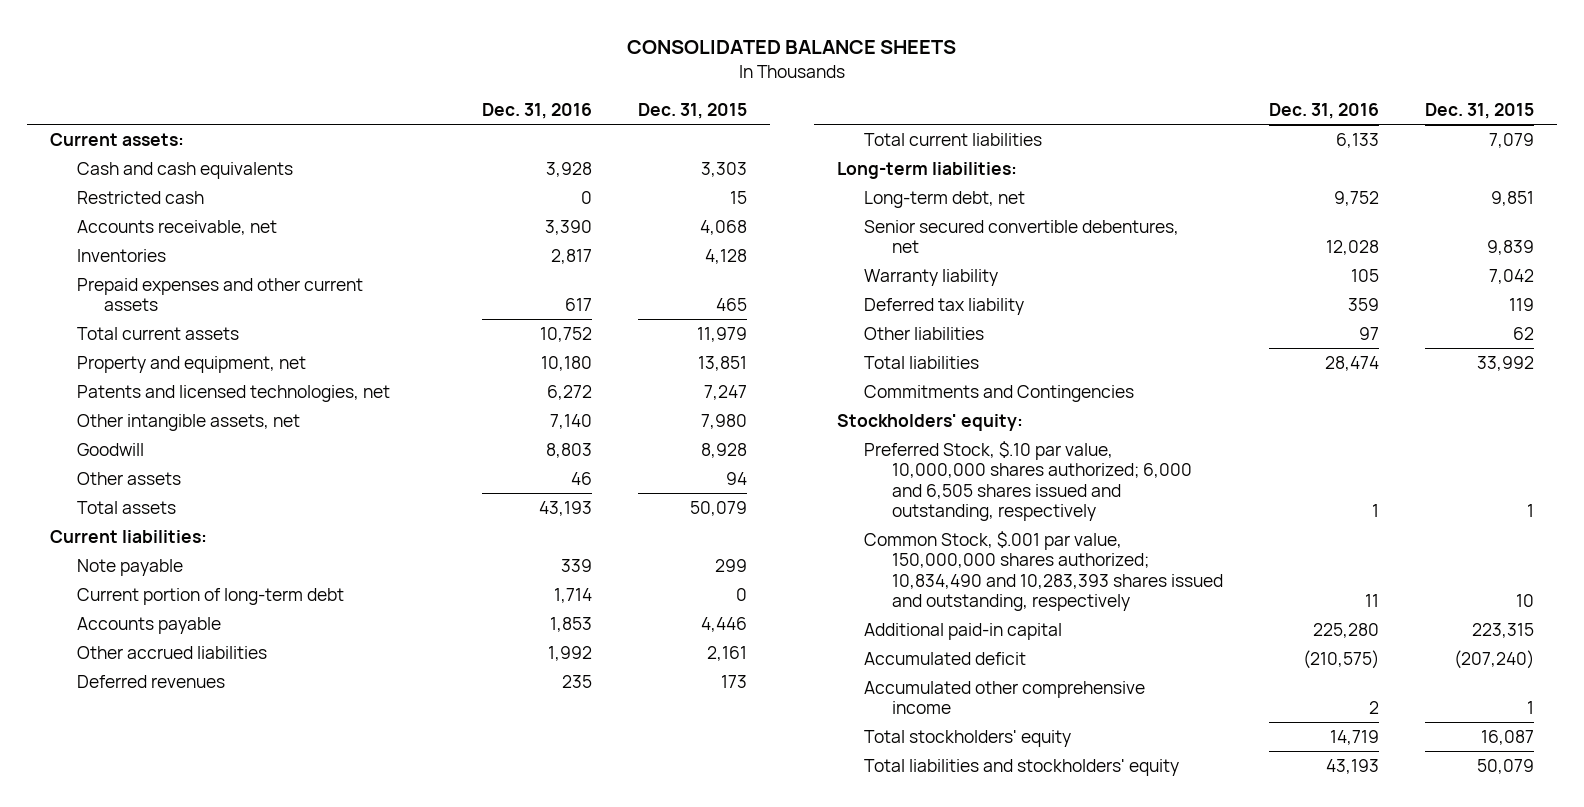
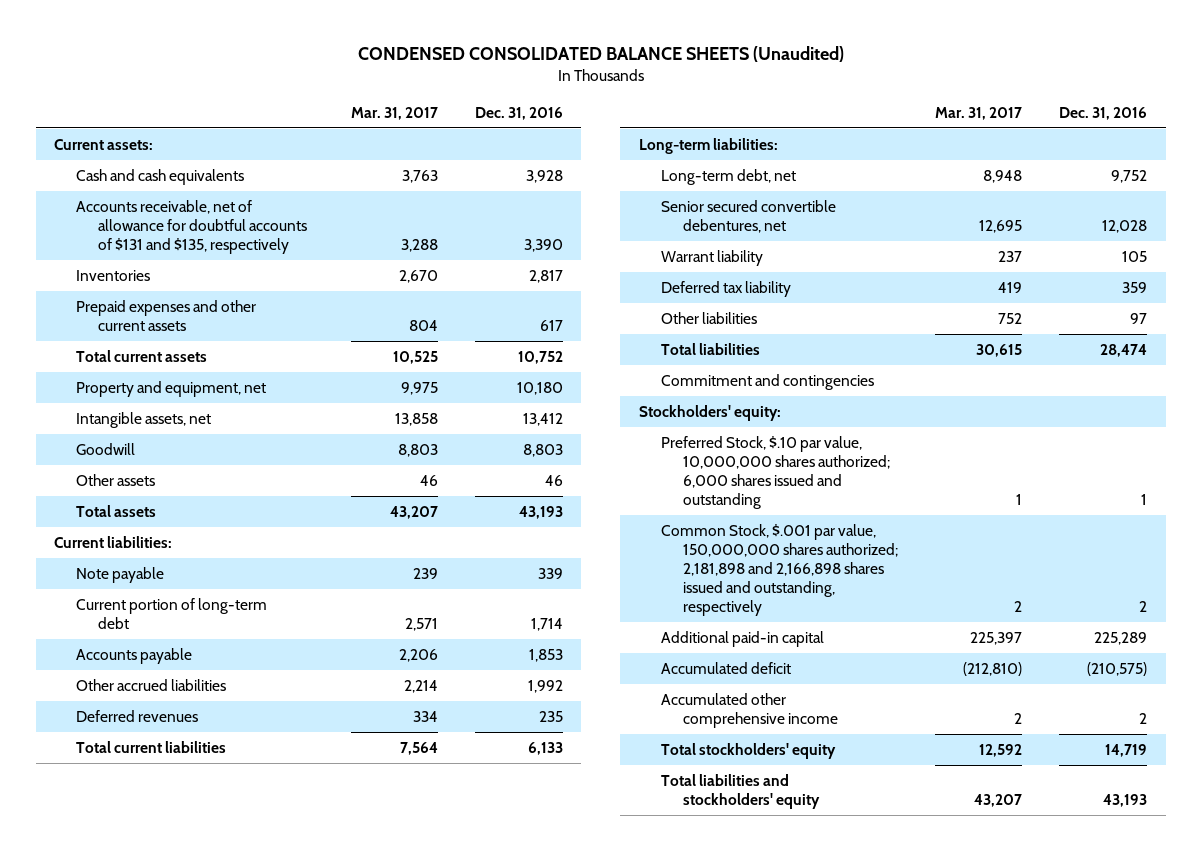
[627,40,957,55] CONSOLIDATED BALANCE SHEETS -> [357,46,844,63] CONDENSED CONSOLIDATED BALANCE SHEETS (Unaudited)
[637,103,747,120] Dec. 31, 2015 -> none
none -> [350,106,438,120] Mar. 31, 2017
[77,190,205,204] Restricted cash -> none
[77,219,278,235] Accounts receivable, net -> [76,199,308,254] Accounts receivable, net of allowance for doubtful accounts of $131 and $135, respectively
[77,384,391,402] Patents and licensed technologies, net -> none
[77,413,301,431] Other intangible assets, net -> [76,411,212,428] Intangible assets, net
[549,413,592,429] 7,140 -> [522,412,563,426] 13,412
[864,268,999,286] Warranty liability -> [660,249,763,266] Warrant liability
[864,384,1135,402] Commitments and Contingencies -> [660,373,874,390] Commitment and contingencies
[864,440,1192,521] Preferred Stock, $.10 par value, 10,000,000 shares authorized; 6,000 and 6,505 shares issued and outstanding, respectively -> [660,435,891,509] Preferred Stock, $.10 par value, 10,000,000 shares authorized; 6,000 shares issued and outstanding
[864,530,1223,611] Common Stock, $.001 par value, 150,000,000 shares authorized; 10,834,490 and 10,283,393 shares issued and outstanding, respectively -> [660,523,899,616] Common Stock, $.001 par value, 150,000,000 shares authorized; 2,181,898 and 2,166,898 shares issued and outstanding, respectively
[1364,593,1379,607] 11 -> [1139,600,1148,612] 2
[1312,622,1379,638] 225,280 -> [1094,631,1148,645] 225,289

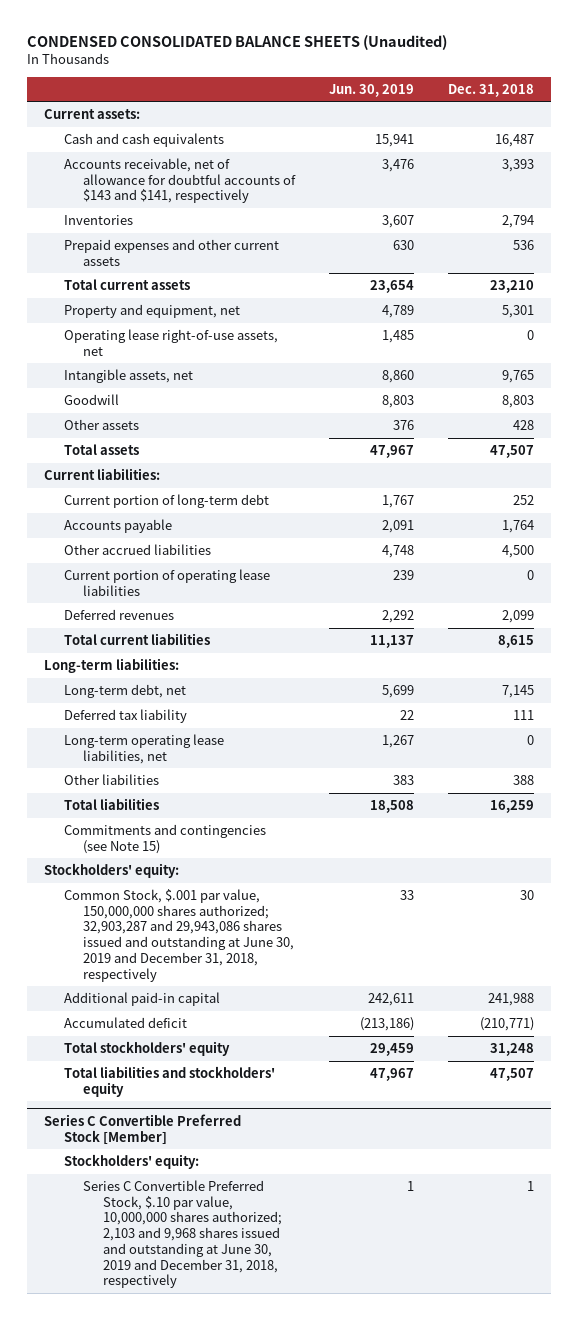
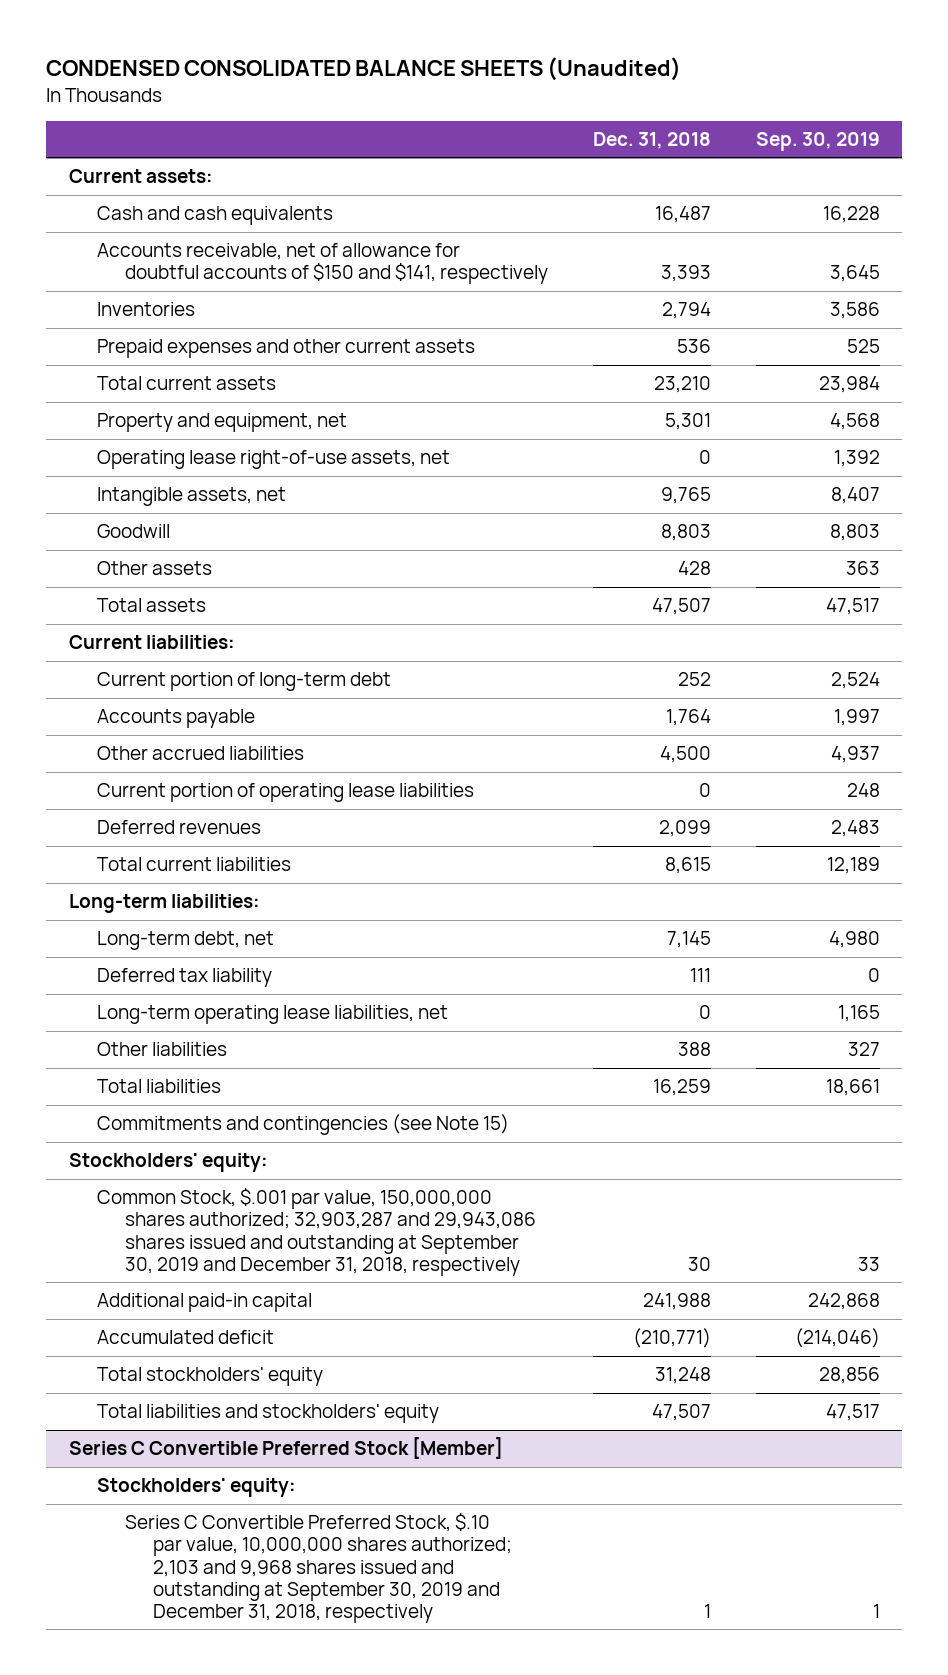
[329,83,415,97] Jun. 30, 2019 -> none
none -> [755,132,880,152] Sep. 30, 2019
[63,157,297,204] Accounts receivable, net of allowance for doubtful accounts of $143 and $141, respectively -> [96,243,548,285] Accounts receivable, net of allowance for doubtful accounts of $150 and $141, respectively
[63,888,295,982] Common Stock, $.001 par value, 150,000,000 shares authorized; 32,903,287 and 29,943,086 shares issued and outstanding at June 30, 2019 and December 31, 2018, respectively -> [96,1188,536,1276] Common Stock, $.001 par value, 150,000,000 shares authorized; 32,903,287 and 29,943,086 shares issued and outstanding at September 30, 2019 and December 31, 2018, respectively
[83,1179,282,1289] Series C Convertible Preferred Stock, $.10 par value, 10,000,000 shares authorized; 2,103 and 9,968 shares issued and outstanding at June 30, 2019 and December 31, 2018, respectively -> [124,1513,512,1623] Series C Convertible Preferred Stock, $.10 par value, 10,000,000 shares authorized; 2,103 and 9,968 shares issued and outstanding at September 30, 2019 and December 31, 2018, respectively

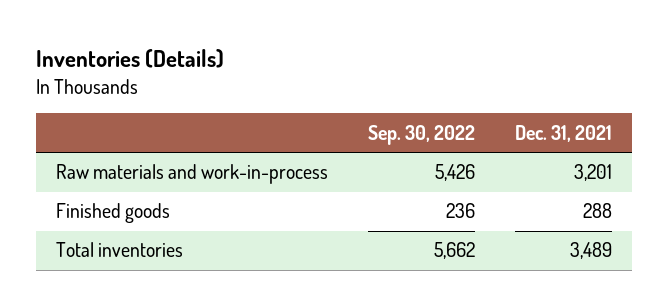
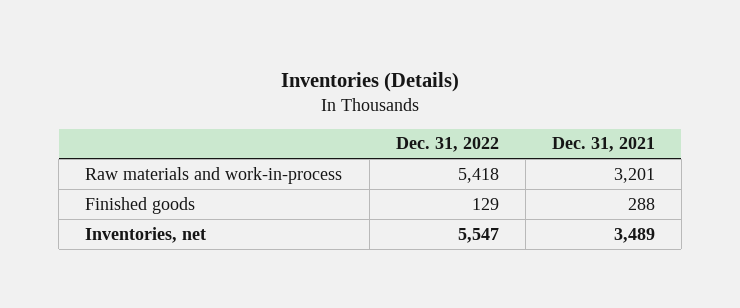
[368,124,476,145] Sep. 30, 2022 -> none
none -> [395,137,499,153] Dec. 31, 2022
[56,242,184,258] Total inventories -> [85,226,207,243] Inventories, net

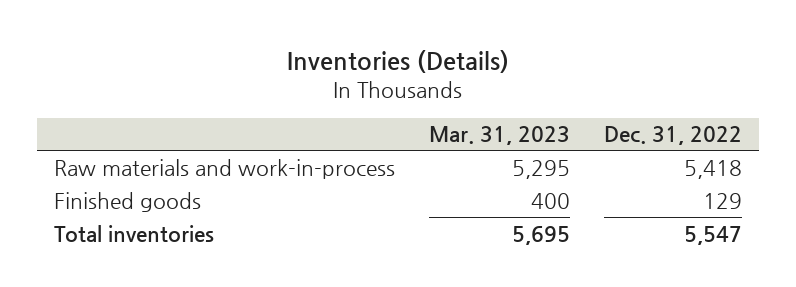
[551,137,655,153] Dec. 31, 2021 -> none
none -> [429,126,571,146] Mar. 31, 2023
[85,226,207,243] Inventories, net -> [53,224,214,242] Total inventories

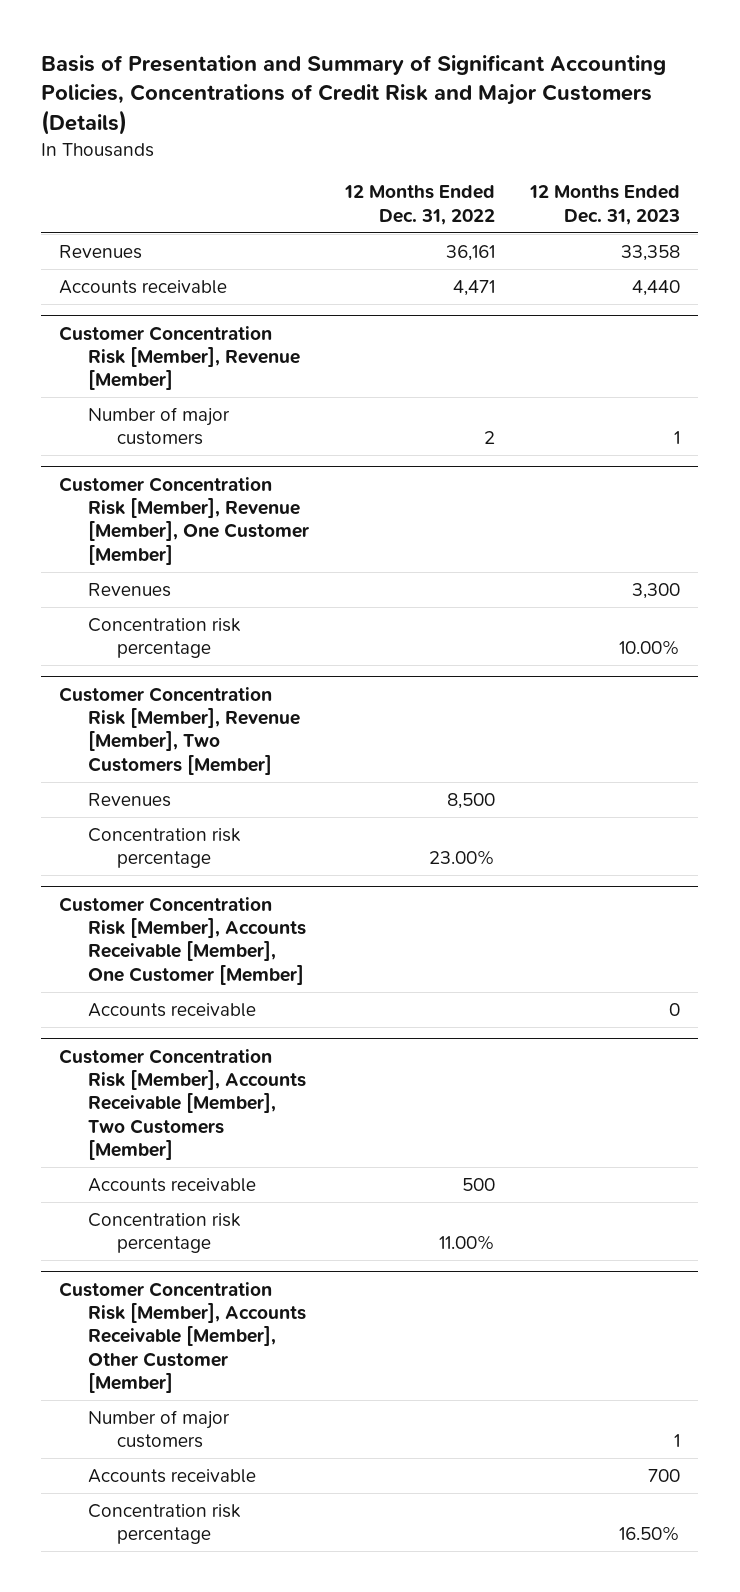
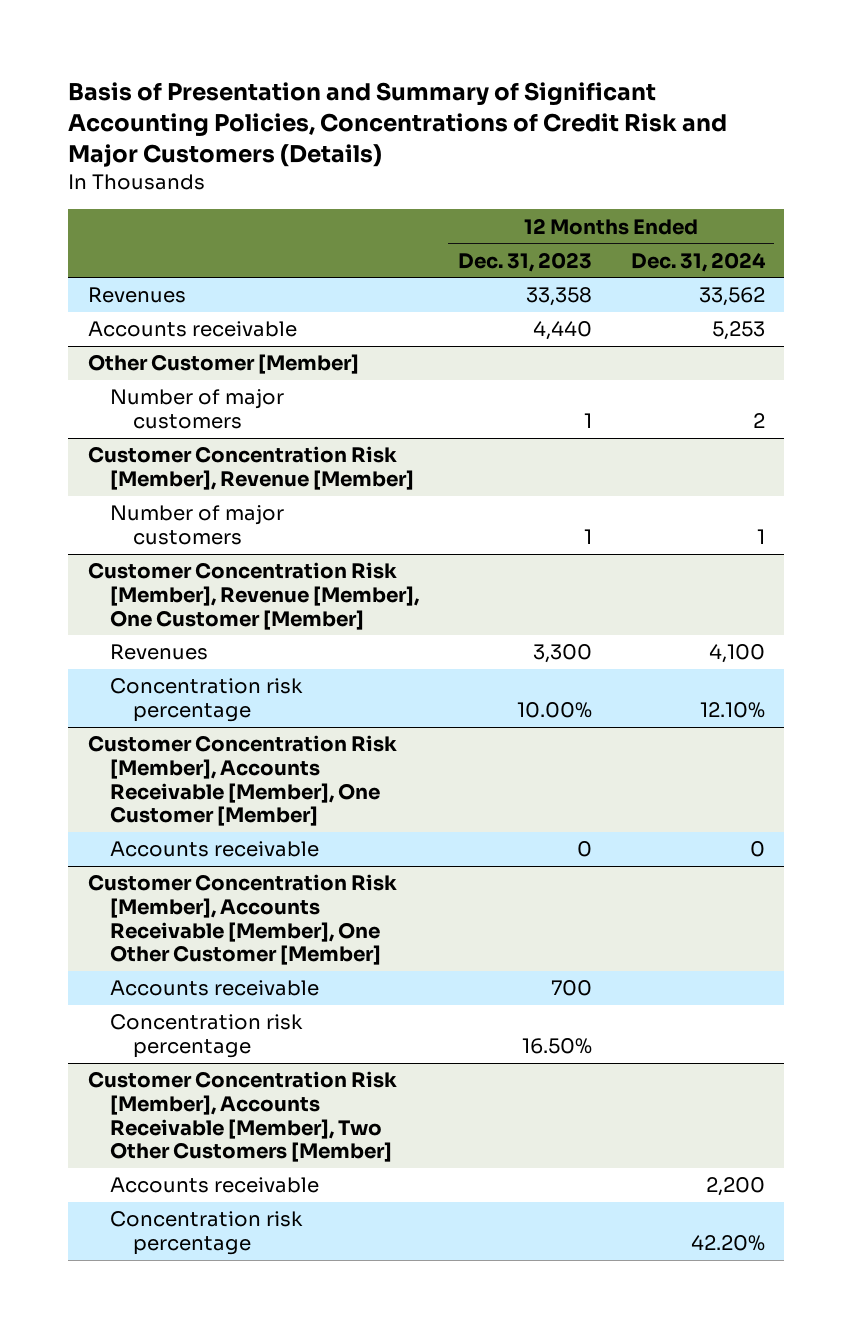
[343,185,495,225] 12 Months Ended Dec. 31, 2022 -> none
none -> [630,251,766,272] Dec. 31, 2024
none -> [87,354,359,375] Other Customer [Member]
none -> [110,389,285,429] Number of major customers
[59,686,300,775] Customer Concentration Risk [Member], Revenue [Member], Two Customers [Member] -> none
[87,792,171,807] Revenues -> none
[87,827,241,869] Concentration risk percentage -> none
[59,1048,306,1161] Customer Concentration Risk [Member], Accounts Receivable [Member], Two Customers [Member] -> none
[87,1177,256,1192] Accounts receivable -> none
[87,1212,241,1254] Concentration risk percentage -> none
[87,1409,230,1449] Number of major customers -> none
[59,1281,306,1394] Customer Concentration Risk [Member], Accounts Receivable [Member], Other Customer [Member] -> [87,874,397,966] Customer Concentration Risk [Member], Accounts Receivable [Member], One Other Customer [Member]
none -> [87,1071,397,1163] Customer Concentration Risk [Member], Accounts Receivable [Member], Two Other Customers [Member]
none -> [110,1177,320,1194] Accounts receivable
none -> [110,1211,304,1255] Concentration risk percentage

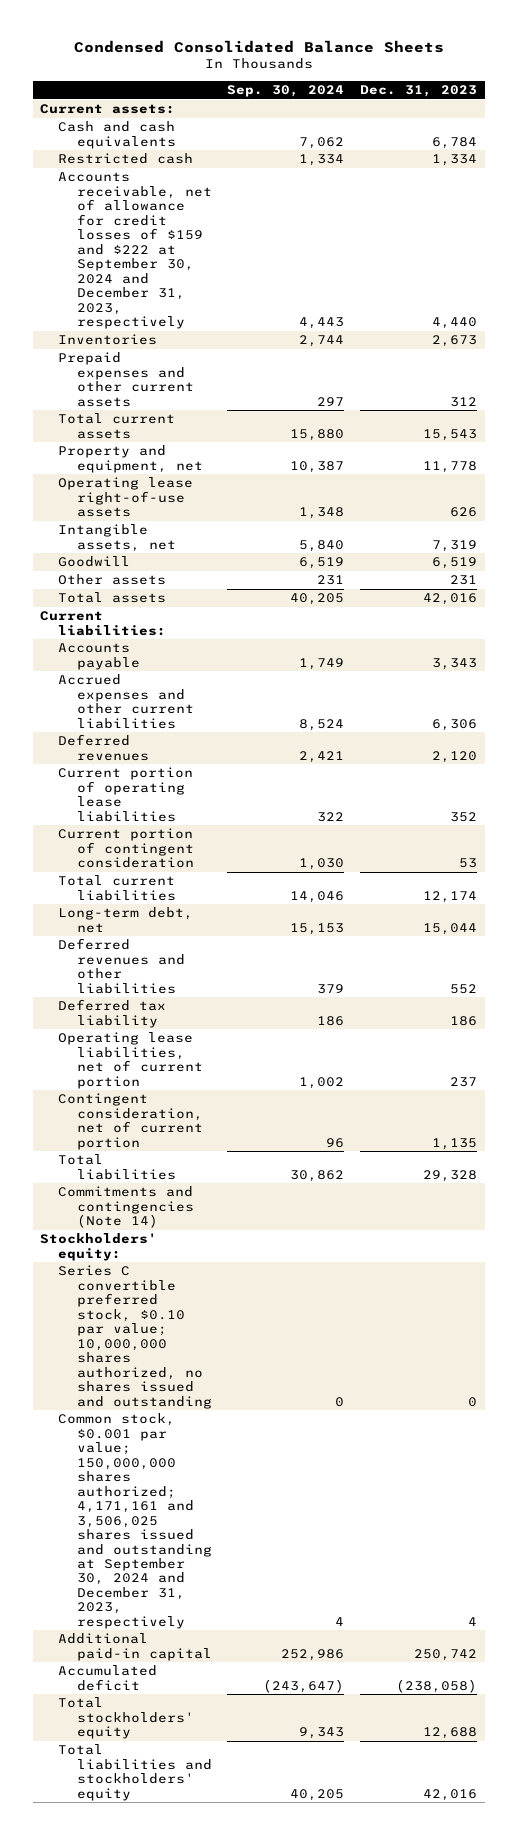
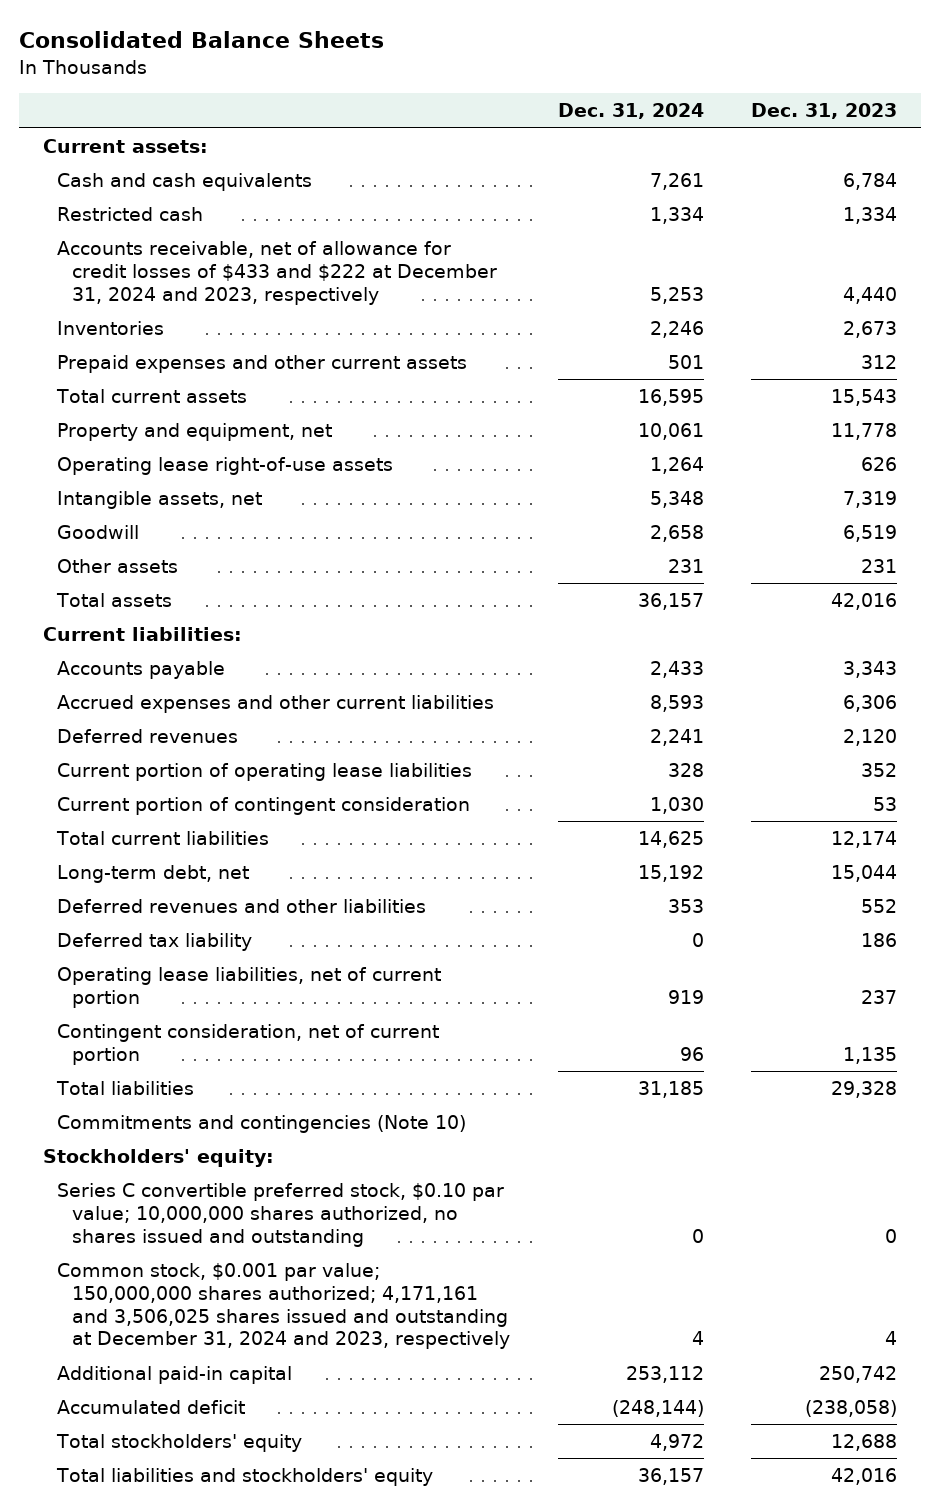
[73,39,444,53] Condensed Consolidated Balance Sheets -> [18,31,384,49] Consolidated Balance Sheets
[227,84,345,97] Sep. 30, 2024 -> none
none -> [557,103,704,120] Dec. 31, 2024
[58,172,212,329] Accounts receivable, net of allowance for credit losses of $159 and $222 at September 30, 2024 and December 31, 2023, respectively -> [57,241,497,305] Accounts receivable, net of allowance for credit losses of $433 and $222 at December 31, 2024 and 2023, respectively
[58,1186,194,1229] Commitments and contingencies (Note 14) -> [57,1115,467,1134] Commitments and contingencies (Note 10)
[58,1413,212,1629] Common stock, $0.001 par value; 150,000,000 shares authorized; 4,171,161 and 3,506,025 shares issued and outstanding at September 30, 2024 and December 31, 2023, respectively -> [57,1263,510,1350] Common stock, $0.001 par value; 150,000,000 shares authorized; 4,171,161 and 3,506,025 shares issued and outstanding at December 31, 2024 and 2023, respectively

